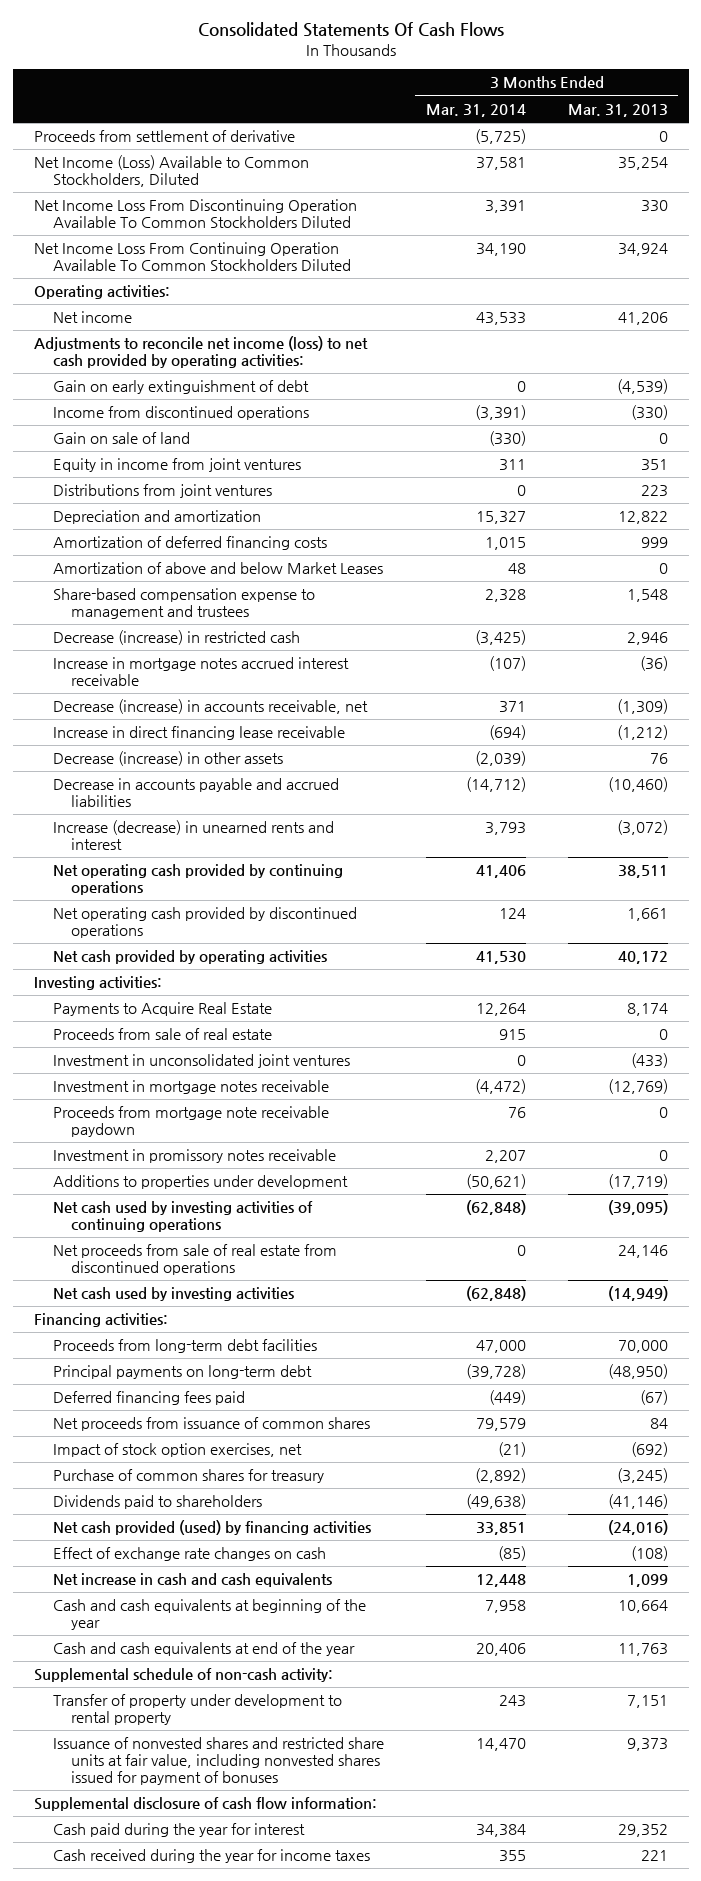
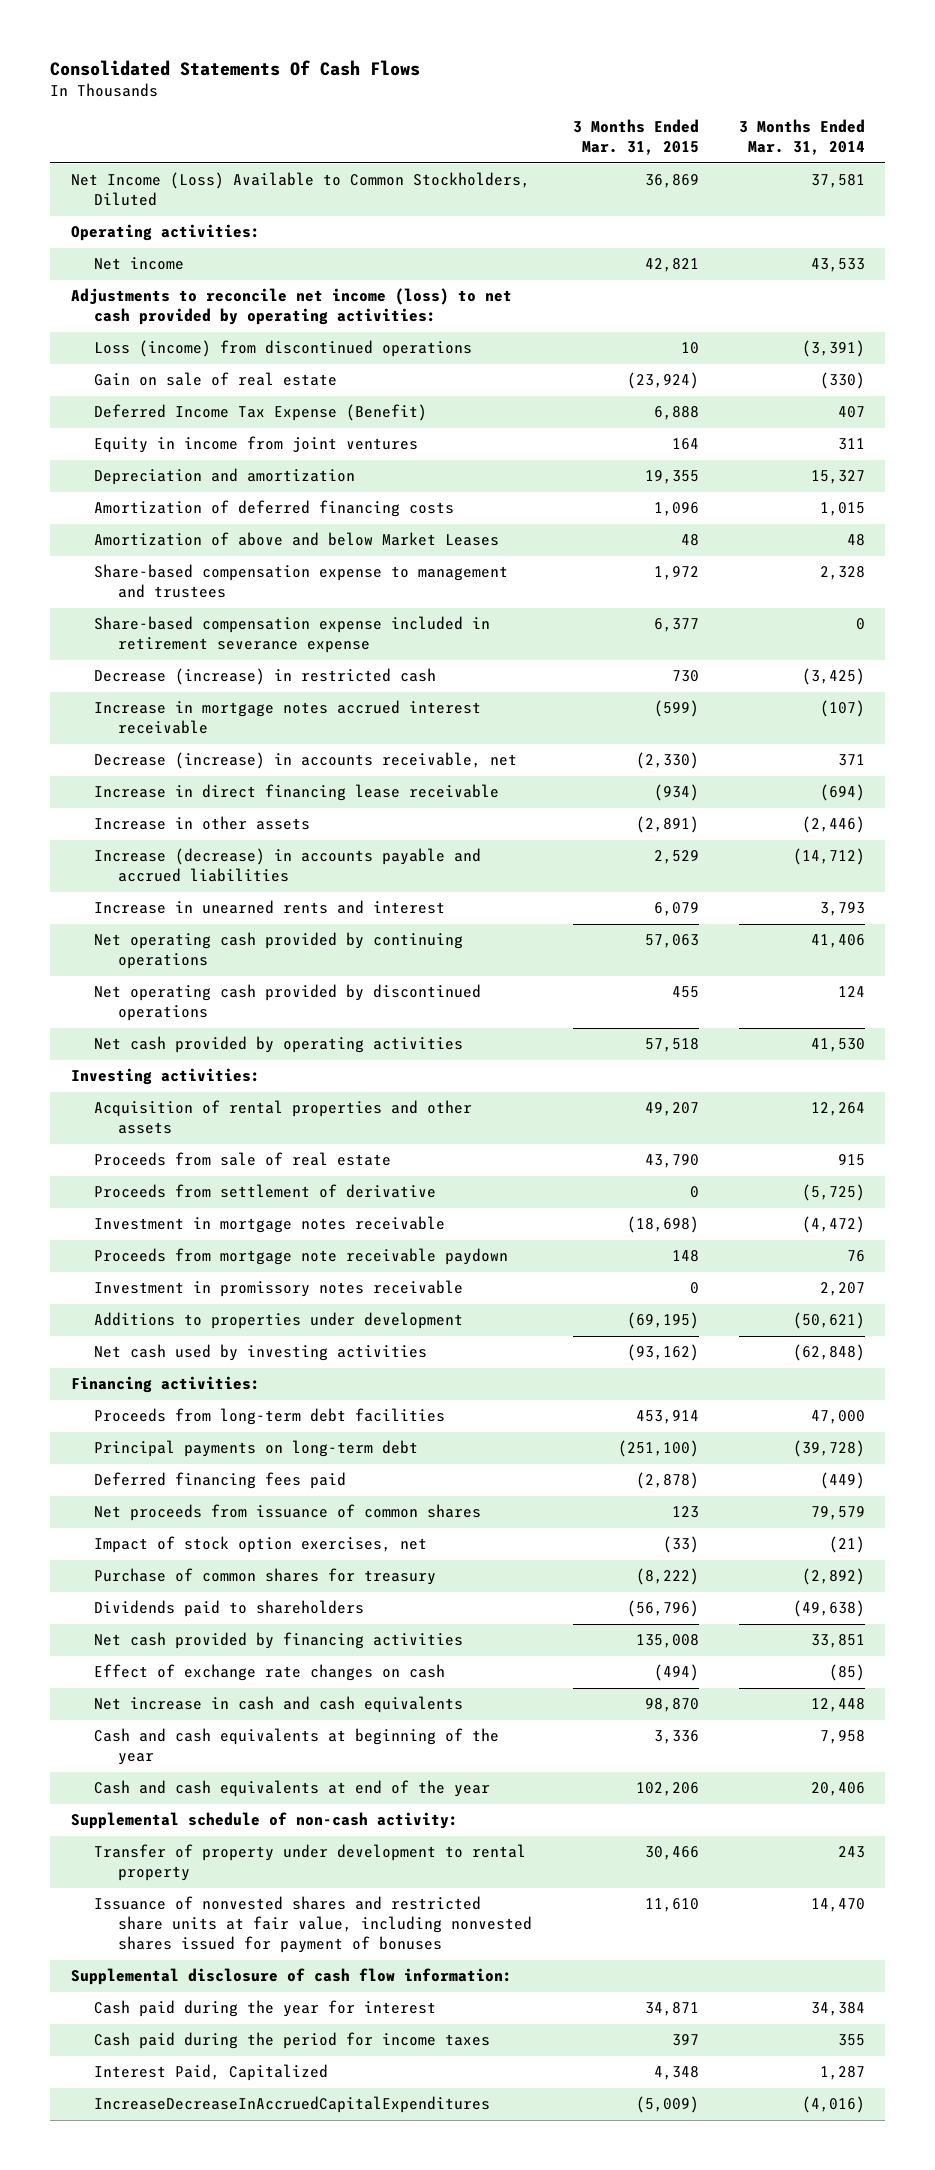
[567,103,668,117] Mar. 31, 2013 -> none
none -> [572,119,699,156] 3 Months Ended Mar. 31, 2015
[33,199,357,229] Net Income Loss From Discontinuing Operation Available To Common Stockholders Diluted -> none
[33,242,351,272] Net Income Loss From Continuing Operation Available To Common Stockholders Diluted -> none
[52,380,309,395] Gain on early extinguishment of debt -> none
[52,406,309,421] Income from discontinued operations -> [94,340,473,358] Loss (income) from discontinued operations
[52,432,190,445] Gain on sale of land -> [94,372,338,387] Gain on sale of real estate
none -> [94,404,428,422] Deferred Income Tax Expense (Benefit)
[52,484,272,499] Distributions from joint ventures -> none
none -> [94,616,491,654] Share-based compensation expense included in retirement severance expense
[52,751,283,767] Decrease (increase) in other assets -> [94,816,311,831] Increase in other assets
[474,751,526,767] (2,039) -> [801,816,865,834] (2,446)
[52,778,339,808] Decrease in accounts payable and accrued liabilities -> [94,848,482,883] Increase (decrease) in accounts payable and accrued liabilities
[52,820,334,851] Increase (decrease) in unearned rents and interest -> [94,900,446,915] Increase in unearned rents and interest
[52,1002,272,1017] Payments to Acquire Real Estate -> [94,1100,473,1135] Acquisition of rental properties and other assets
[52,1054,350,1069] Investment in unconsolidated joint ventures -> none
[33,130,295,143] Proceeds from settlement of derivative -> [94,1184,437,1199] Proceeds from settlement of derivative
[52,1201,313,1233] Net cash used by investing activities of continuing operations -> none
[52,1244,337,1276] Net proceeds from sale of real estate from discontinued operations -> none
[52,1520,371,1536] Net cash provided (used) by financing activities -> [94,1632,464,1650] Net cash provided by financing activities
[52,1849,370,1864] Cash received during the year for income taxes -> [94,2032,491,2050] Cash paid during the period for income taxes
none -> [94,2064,329,2082] Interest Paid, Capitalized
none -> [94,2096,491,2114] IncreaseDecreaseInAccruedCapitalExpenditures

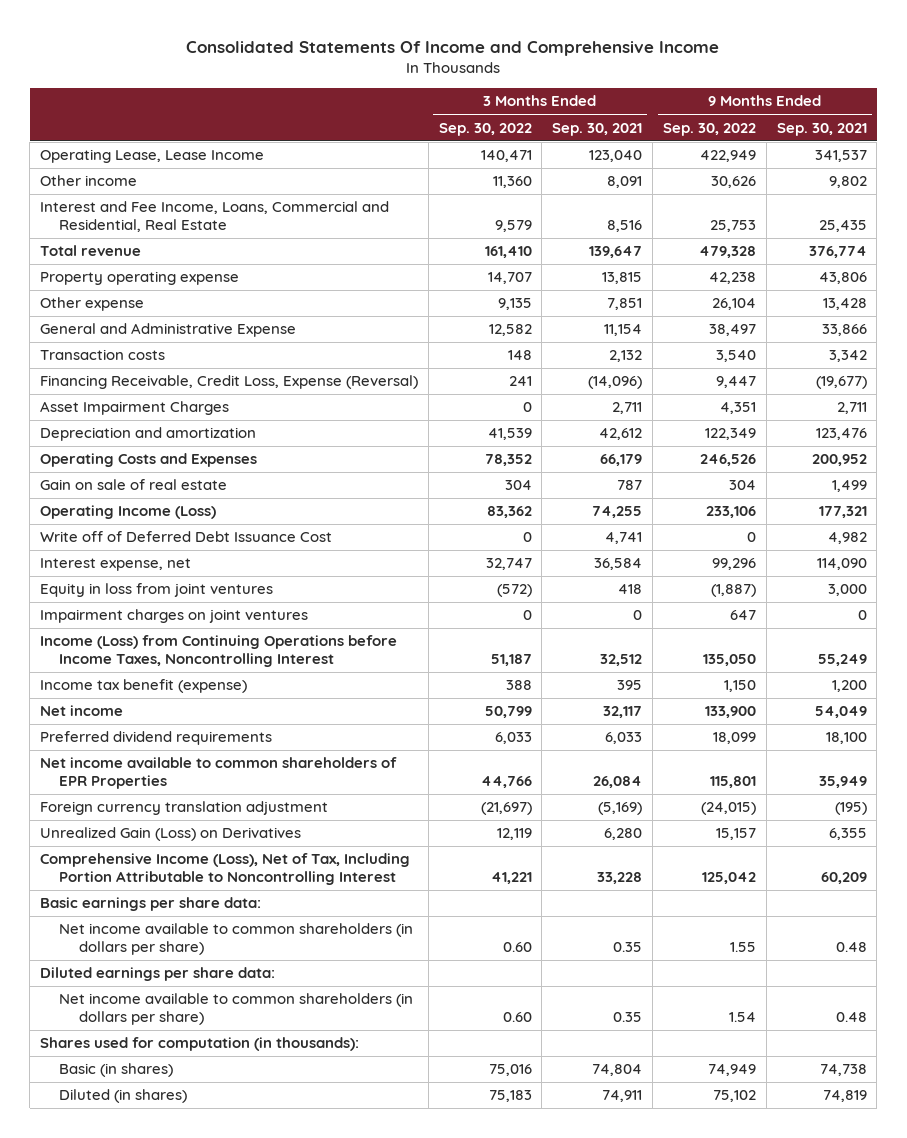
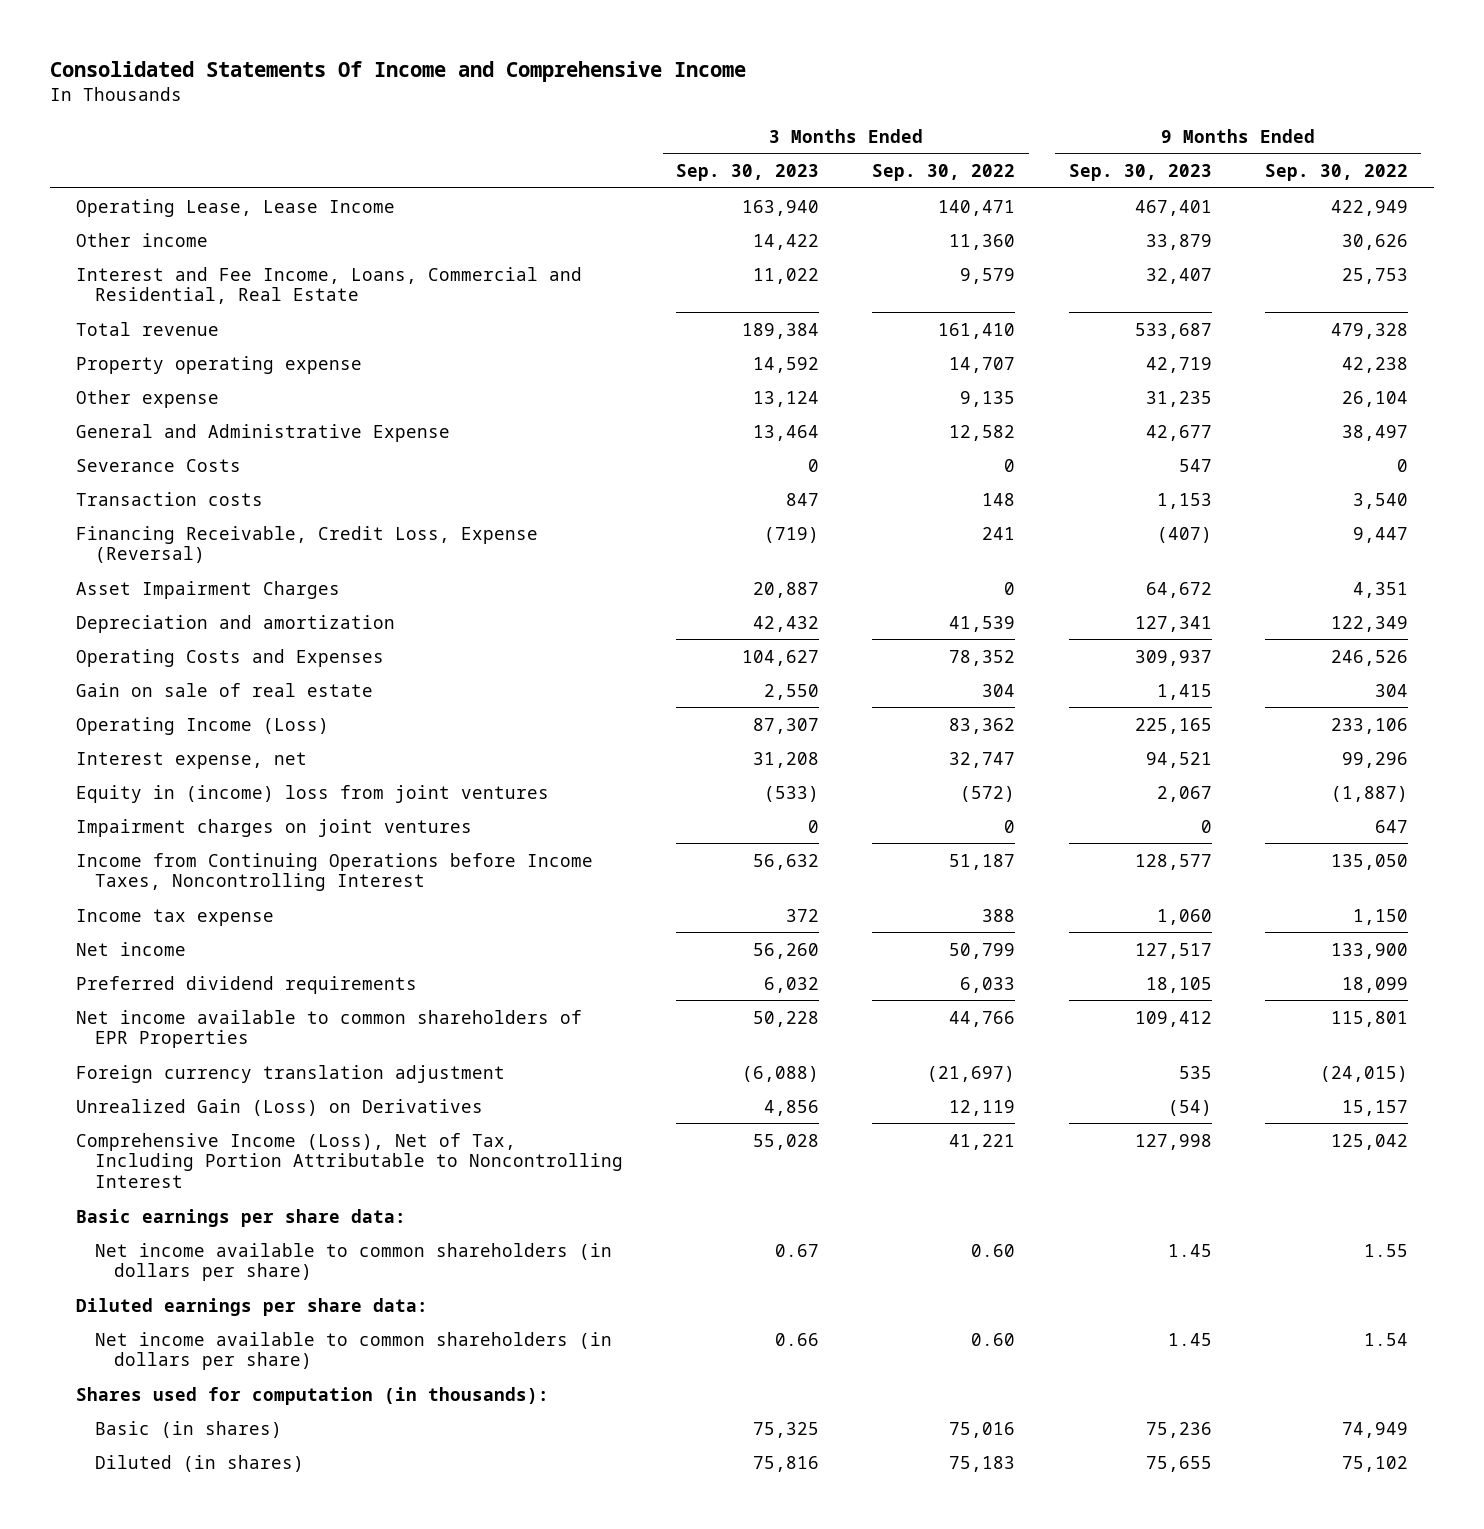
[552,122,643,136] Sep. 30, 2021 -> none
[776,122,867,136] Sep. 30, 2021 -> none
none -> [676,163,820,181] Sep. 30, 2023
none -> [1068,163,1212,181] Sep. 30, 2023
none -> [76,458,242,472] Severance Costs
[39,531,332,543] Write off of Deferred Debt Issuance Cost -> none
[39,583,273,598] Equity in loss from joint ventures -> [76,784,550,803] Equity in (income) loss from joint ventures
[39,635,397,668] Income (Loss) from Continuing Operations before Income Taxes, Noncontrolling Interest -> [76,852,594,892] Income from Continuing Operations before Income Taxes, Noncontrolling Interest
[39,679,247,694] Income tax benefit (expense) -> [76,908,275,926] Income tax expense

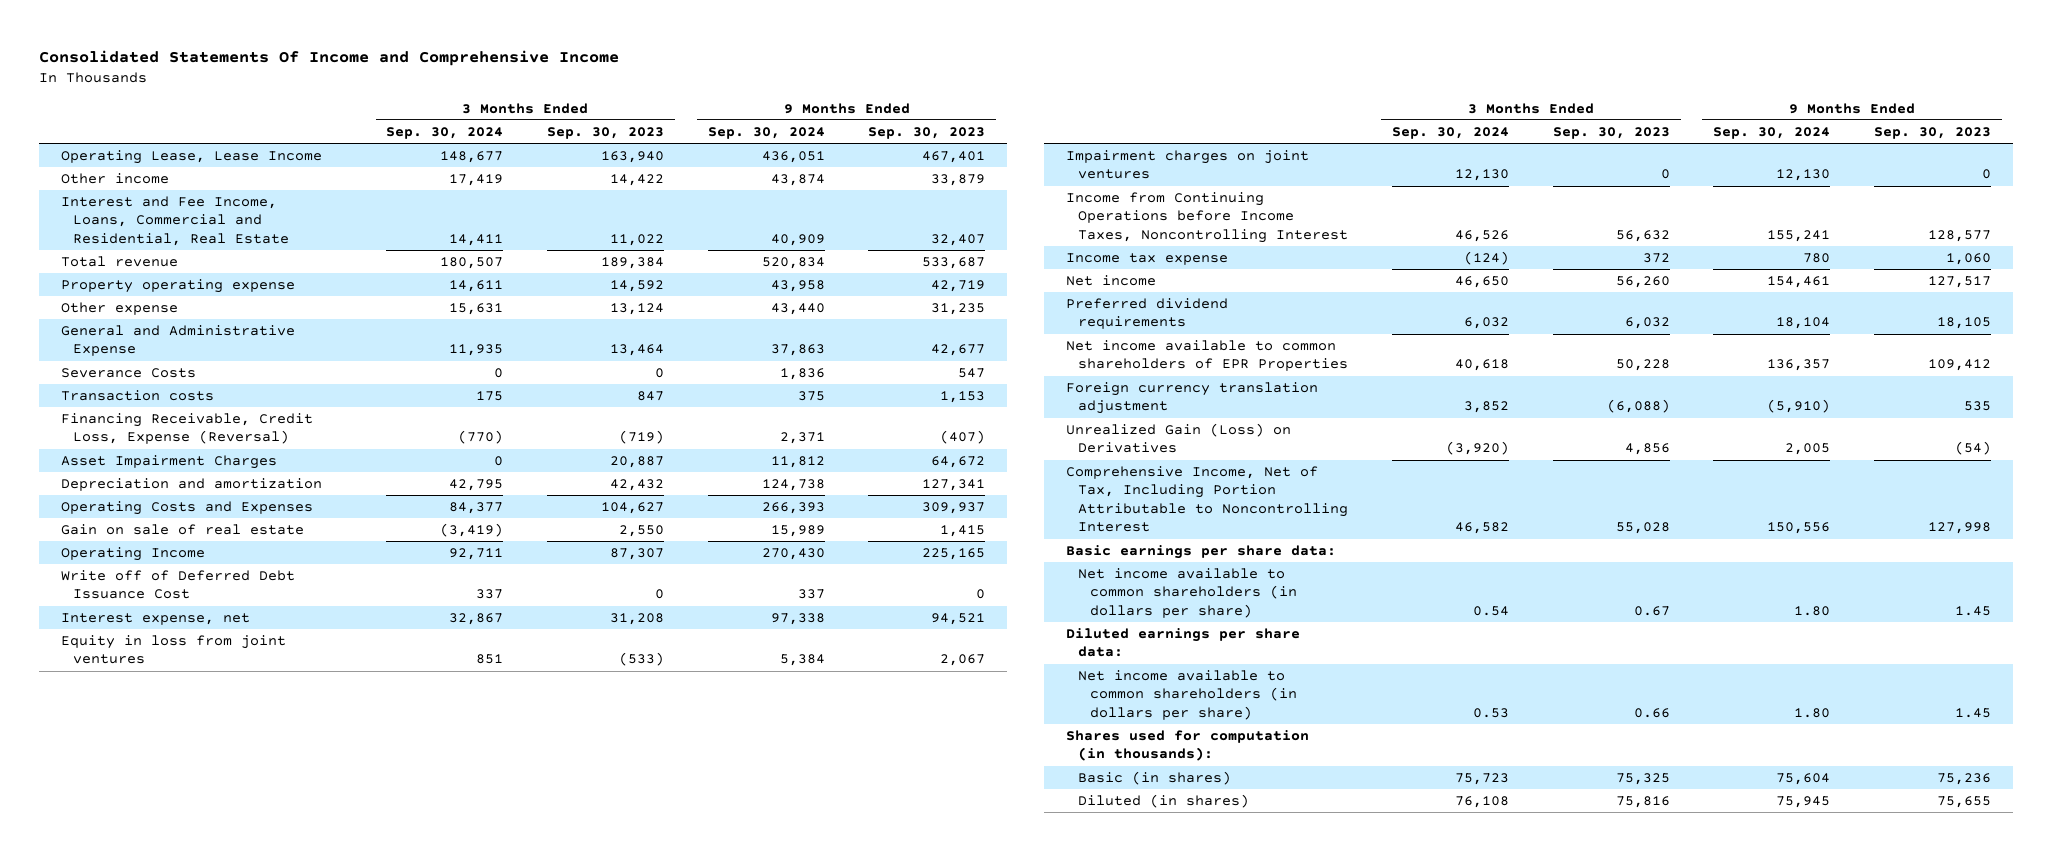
[872,163,1016,181] Sep. 30, 2022 -> none
[1264,163,1408,181] Sep. 30, 2022 -> none
none -> [386,126,504,139] Sep. 30, 2024
none -> [707,126,825,139] Sep. 30, 2024
[76,716,330,735] Operating Income (Loss) -> [60,546,205,561] Operating Income
none -> [60,569,295,600] Write off of Deferred Debt Issuance Cost
[76,784,550,803] Equity in (income) loss from joint ventures -> [60,634,286,665] Equity in loss from joint ventures
[76,1132,624,1189] Comprehensive Income (Loss), Net of Tax, Including Portion Attributable to Noncontrolling Interest -> [1066,465,1349,533] Comprehensive Income, Net of Tax, Including Portion Attributable to Noncontrolling Interest

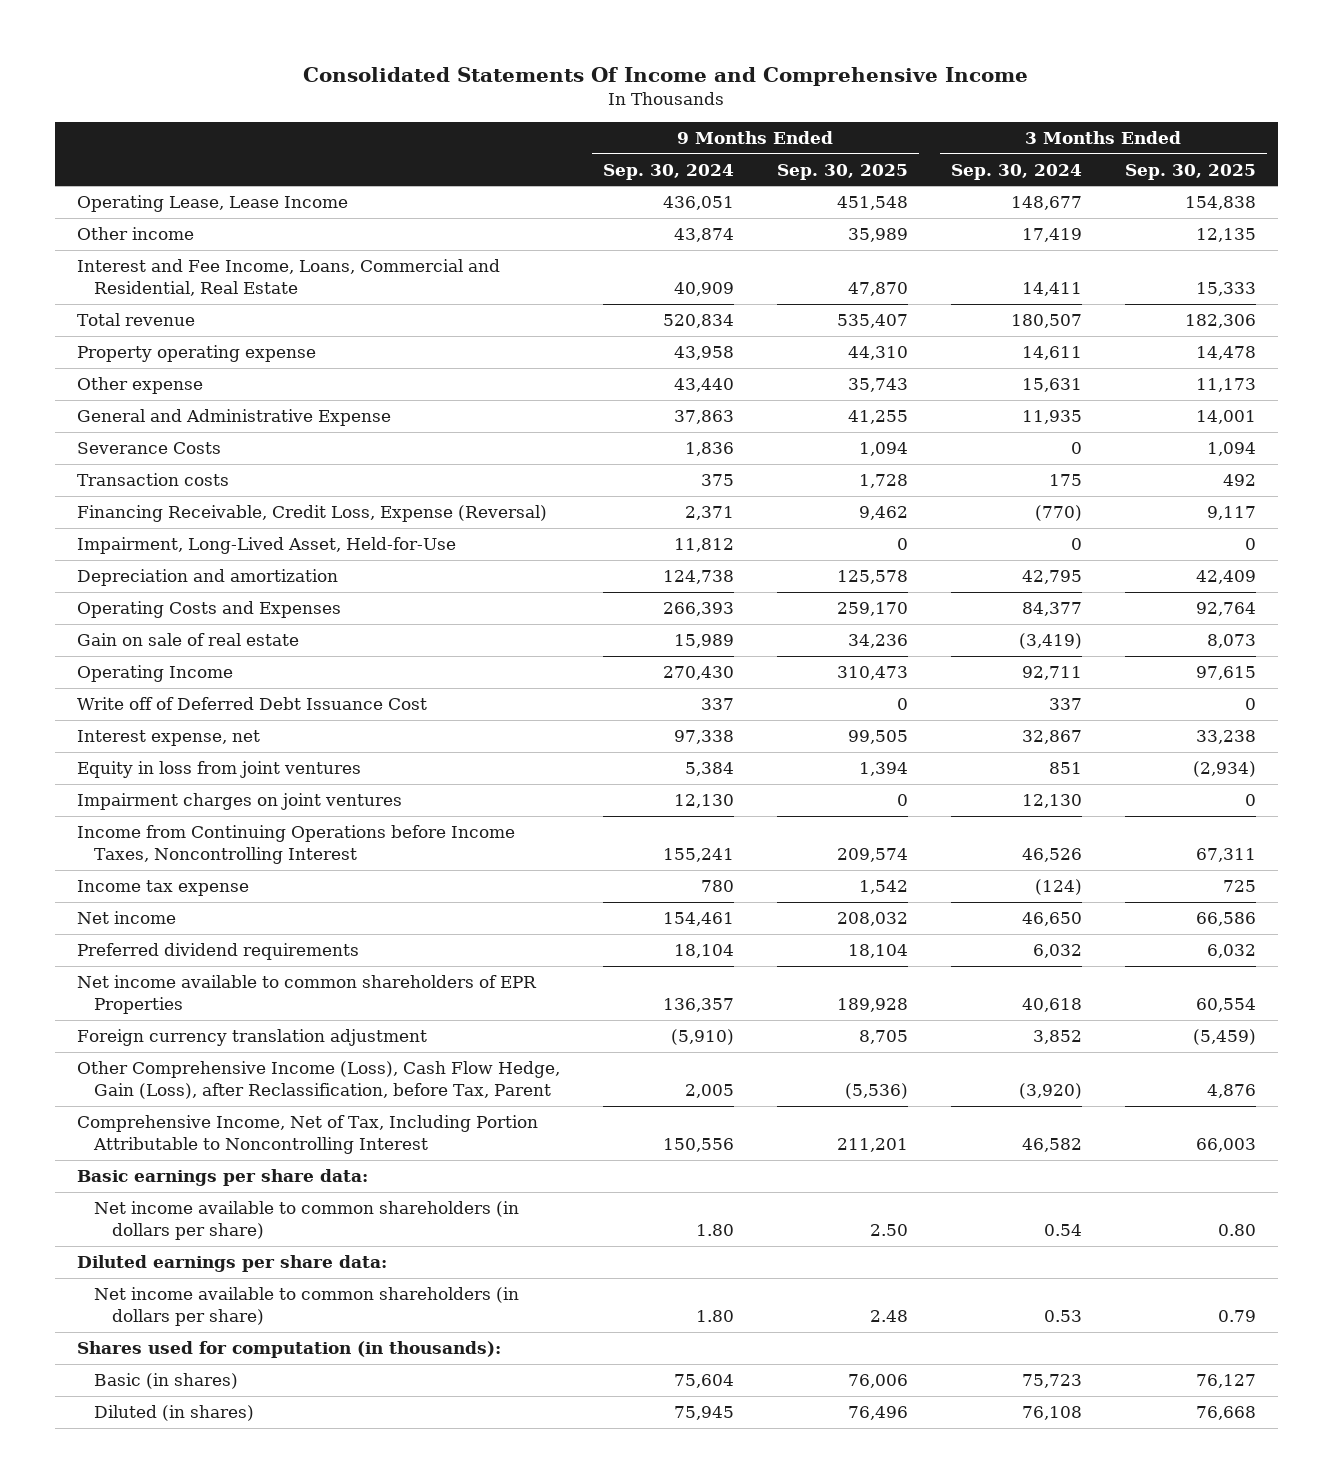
[547,126,665,139] Sep. 30, 2023 -> none
[868,126,986,139] Sep. 30, 2023 -> none
none -> [776,163,908,180] Sep. 30, 2025
none -> [1125,163,1257,180] Sep. 30, 2025
[60,454,277,469] Asset Impairment Charges -> [76,537,456,555] Impairment, Long-Lived Asset, Held-for-Use
[1066,422,1292,454] Unrealized Gain (Loss) on Derivatives -> [76,1061,560,1100] Other Comprehensive Income (Loss), Cash Flow Hedge, Gain (Loss), after Reclassification, before Tax, Parent

